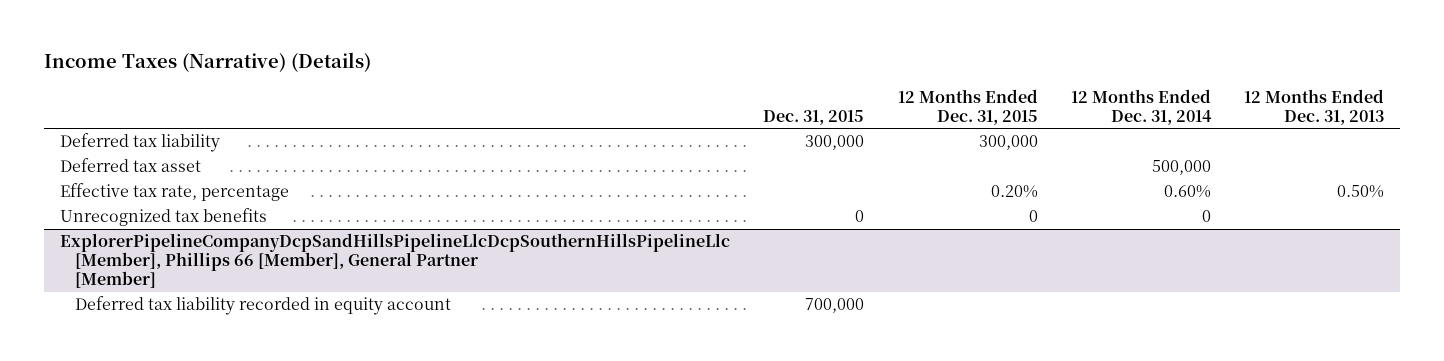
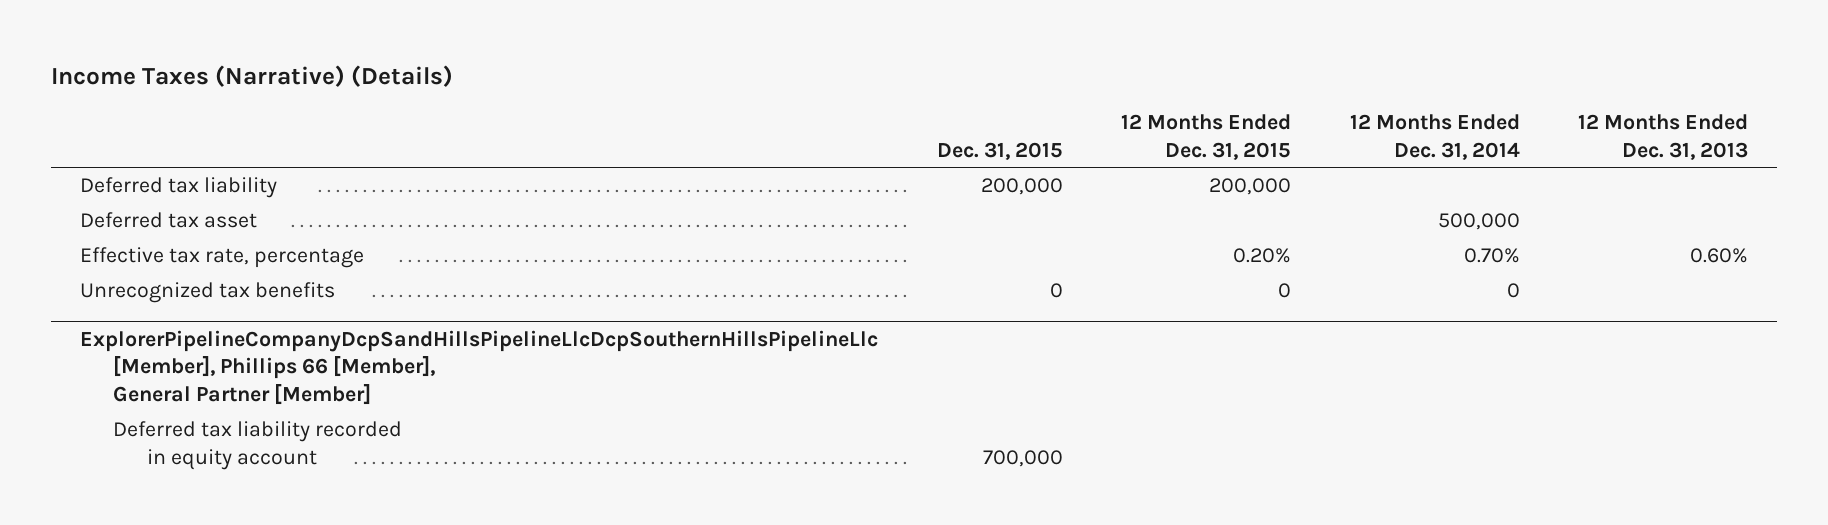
[805,135,865,151] 300,000 -> [980,178,1063,196] 200,000
[978,135,1038,151] 300,000 -> [1209,178,1292,196] 200,000
[1163,185,1211,199] 0.60% -> [1463,248,1520,264] 0.70%
[1336,185,1384,199] 0.50% -> [1690,248,1749,264] 0.60%

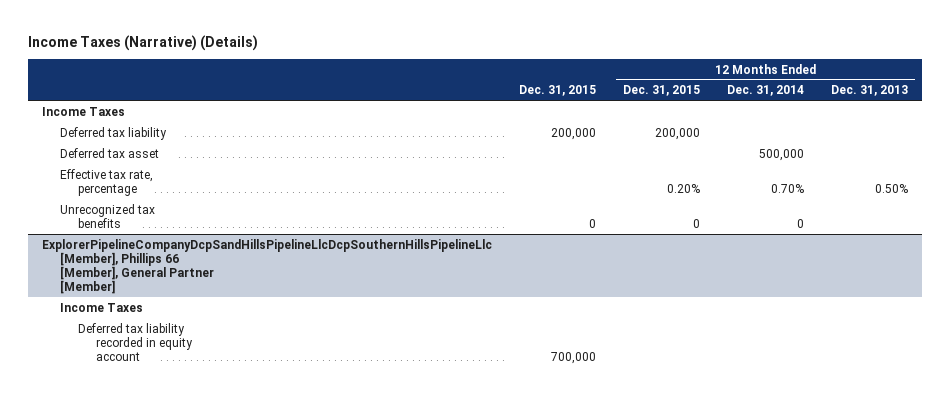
none -> [41,106,125,116] Income Taxes
[1690,248,1749,264] 0.60% -> [875,183,909,193] 0.50%
none -> [59,302,143,312] Income Taxes

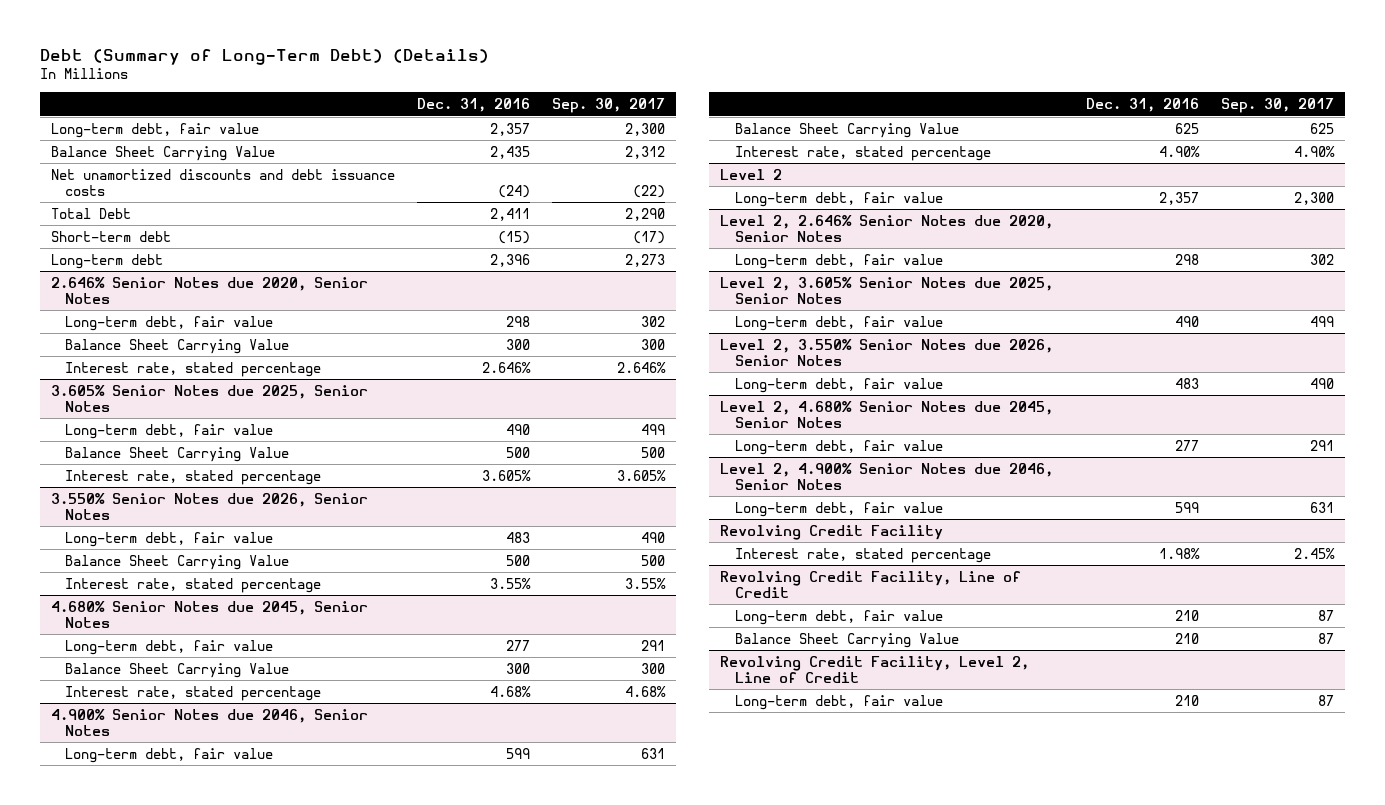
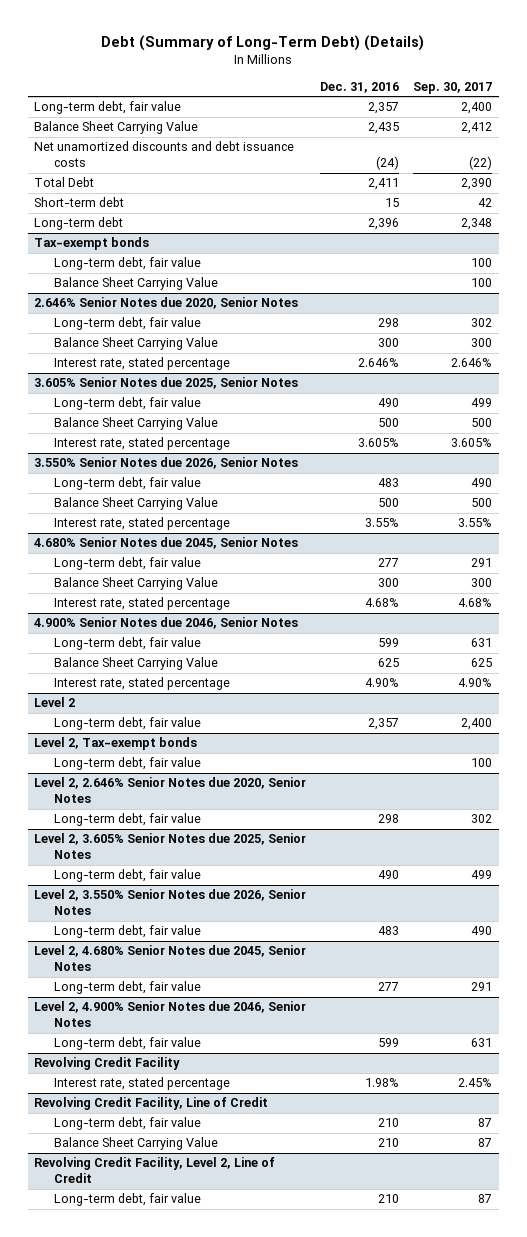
[624,122,665,136] 2,300 -> [461,102,493,115] 2,400
[624,145,665,159] 2,312 -> [461,122,493,135] 2,412
[624,207,665,221] 2,290 -> [461,178,493,191] 2,390
[497,230,530,244] (15) -> [385,198,400,208] 15
[632,230,665,244] (17) -> [478,198,493,208] 42
[624,253,665,267] 2,273 -> [461,218,493,231] 2,348
none -> [34,237,150,251] Tax-exempt bonds
none -> [54,257,202,271] Long-term debt, fair value
none -> [54,277,219,291] Balance Sheet Carrying Value
[1294,191,1335,205] 2,300 -> [461,718,493,731] 2,400
none -> [34,737,198,751] Level 2, Tax-exempt bonds
none -> [54,757,202,771] Long-term debt, fair value

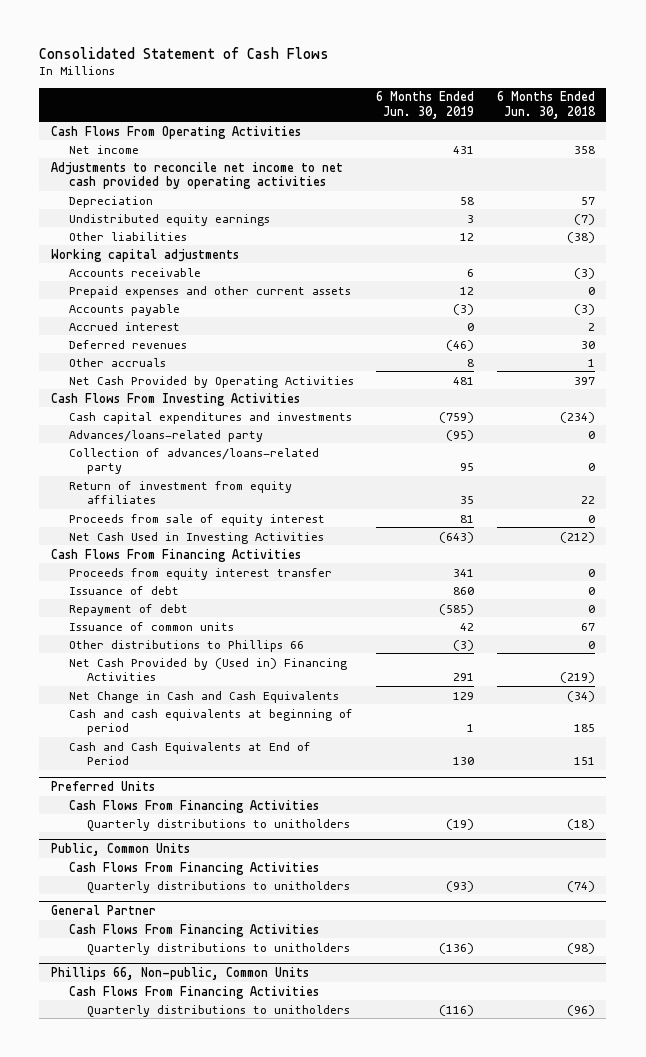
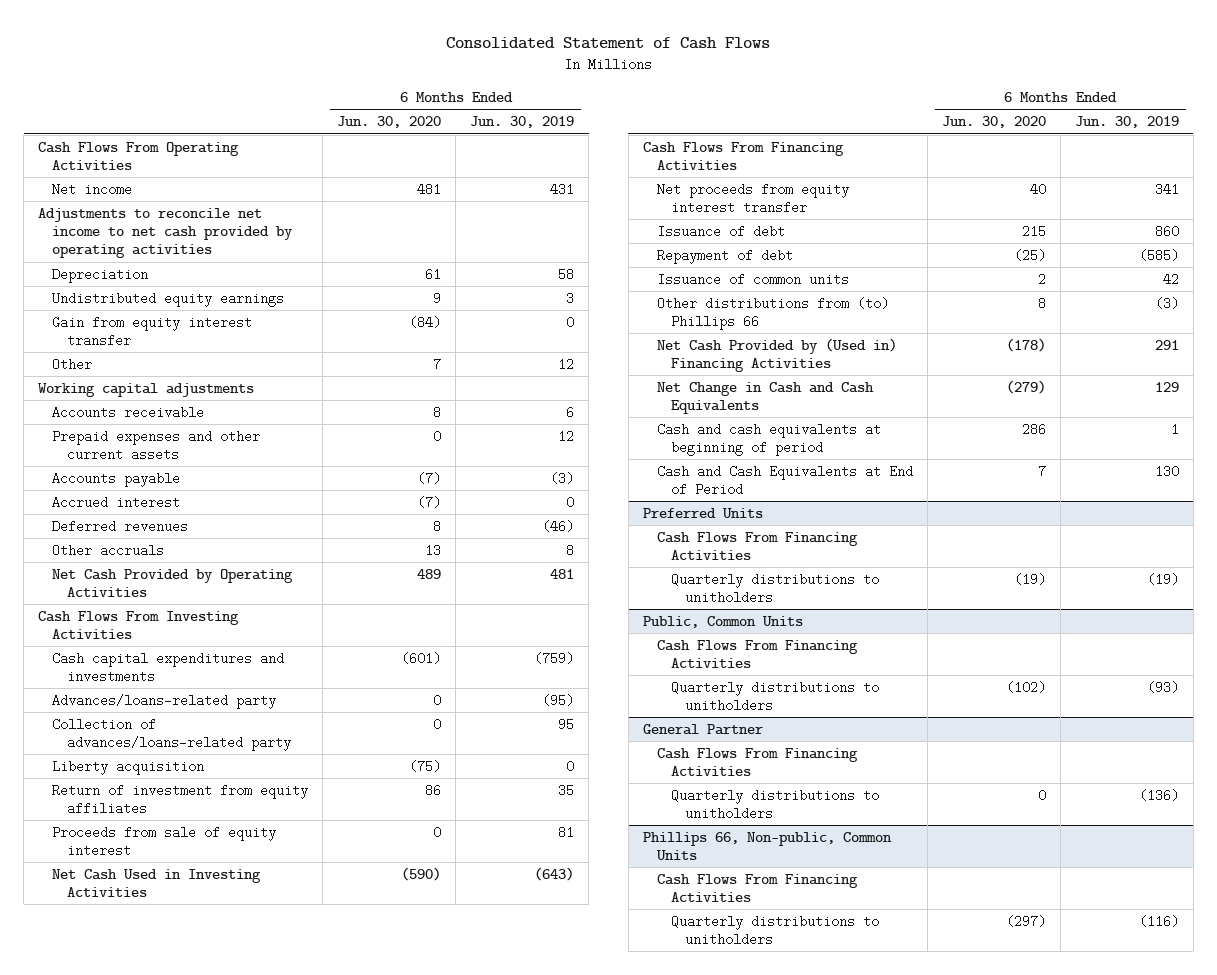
[497,91,597,120] 6 Months Ended Jun. 30, 2018 -> none
none -> [337,116,442,129] Jun. 30, 2020
none -> [52,315,253,348] Gain from equity interest transfer
[68,231,187,241] Other liabilities -> [52,357,93,371] Other
none -> [52,759,205,775] Liberty acquisition
[68,567,332,580] Proceeds from equity interest transfer -> [656,182,849,215] Net proceeds from equity interest transfer
[68,639,304,652] Other distributions to Phillips 66 -> [656,296,889,331] Other distributions from (to) Phillips 66

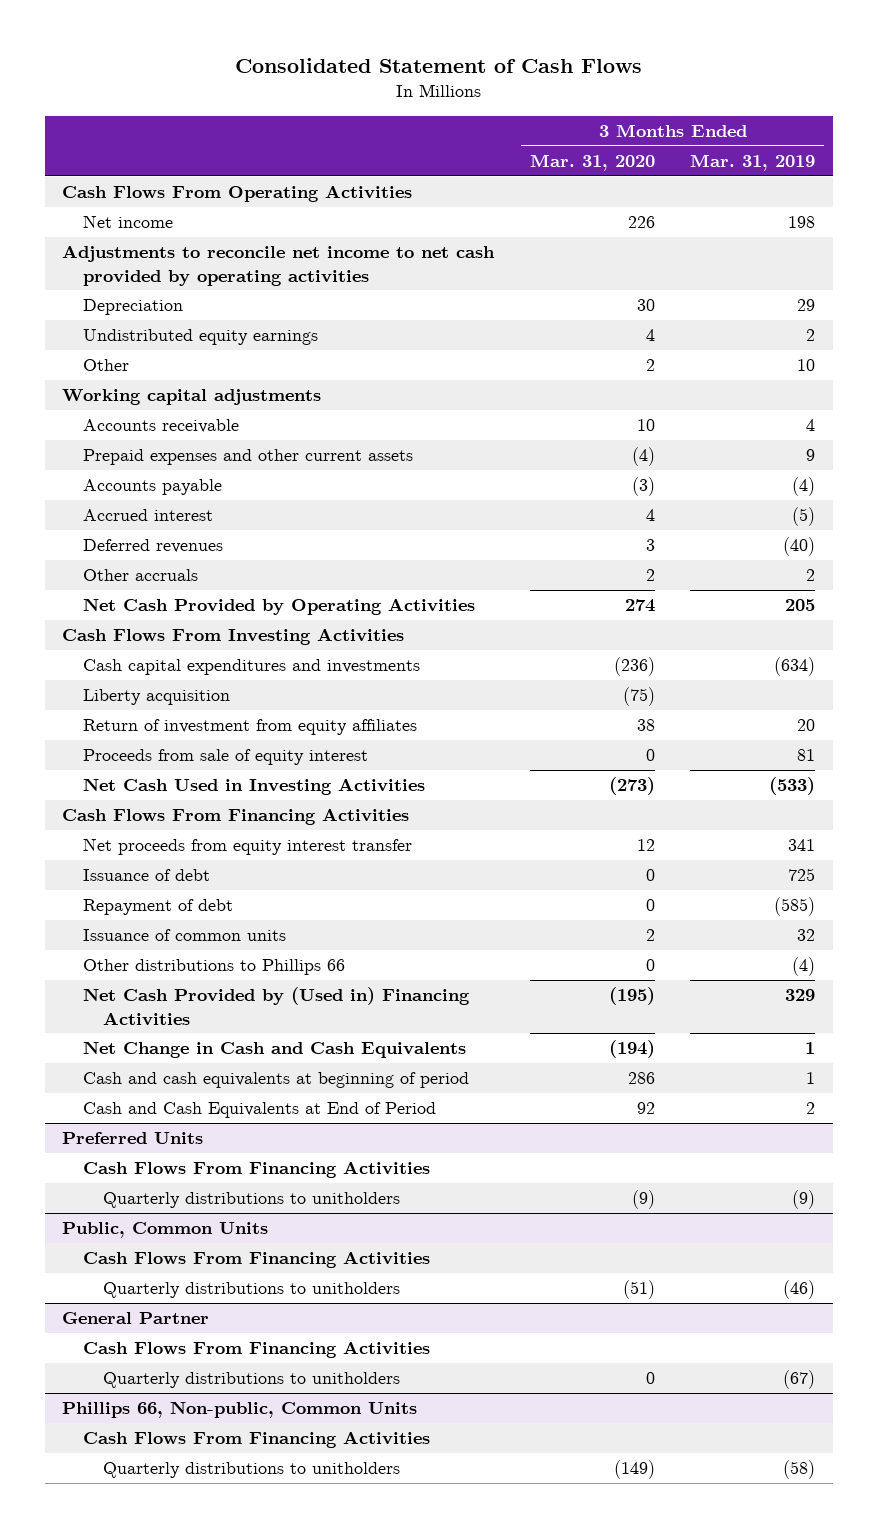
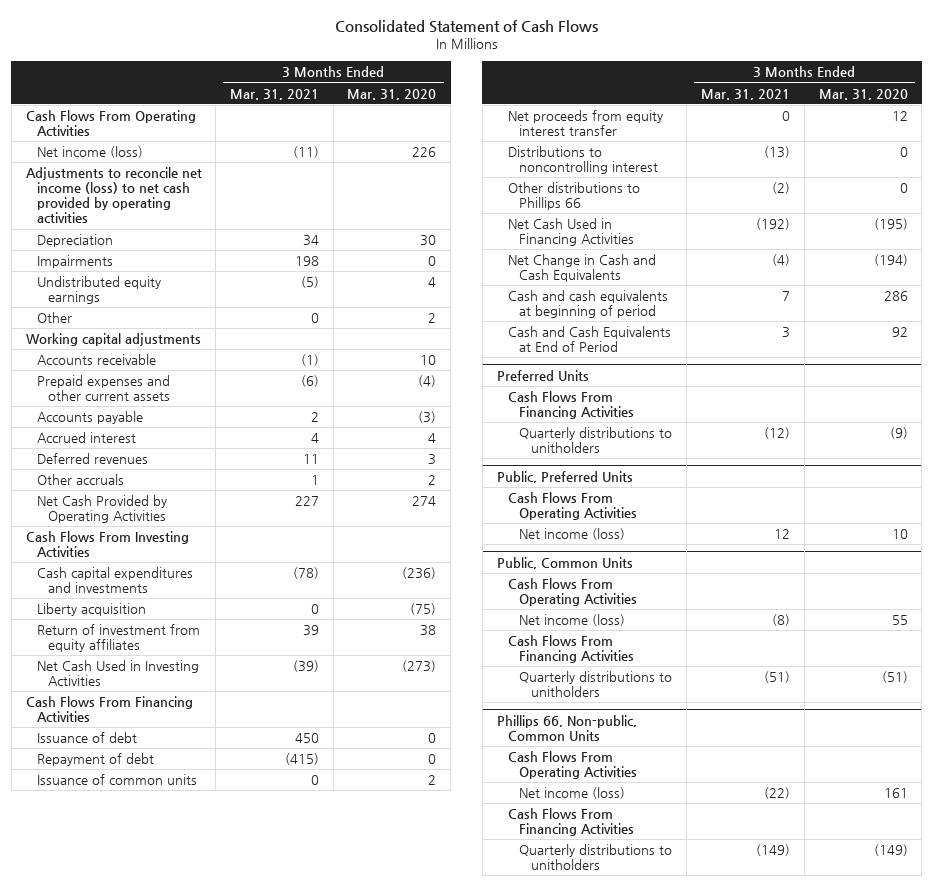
[690,153,816,171] Mar. 31, 2019 -> none
none -> [230,88,320,100] Mar. 31, 2021
[82,215,173,229] Net income -> [36,146,143,159] Net income (loss)
[62,245,496,286] Adjustments to reconcile net income to net cash provided by operating activities -> [25,167,202,224] Adjustments to reconcile net income (loss) to net cash provided by operating activities
none -> [36,255,113,269] Impairments
[82,749,368,766] Proceeds from sale of equity interest -> none
[82,838,412,856] Net proceeds from equity interest transfer -> [507,110,663,137] Net proceeds from equity interest transfer
none -> [507,146,659,175] Distributions to noncontrolling interest
[82,987,470,1026] Net Cash Provided by (Used in) Financing Activities -> [507,218,635,247] Net Cash Used in Financing Activities
none -> [496,470,633,483] Public, Preferred Units
none -> [507,492,638,521] Cash Flows From Operating Activities
none -> [519,528,626,541] Net income (loss)
none -> [507,578,638,607] Cash Flows From Operating Activities
none -> [519,614,626,627] Net income (loss)
[62,1312,210,1325] General Partner -> none
[82,1341,430,1359] Cash Flows From Financing Activities -> none
[102,1372,400,1389] Quarterly distributions to unitholders -> none
none -> [507,751,638,780] Cash Flows From Operating Activities
none -> [519,787,626,800] Net income (loss)

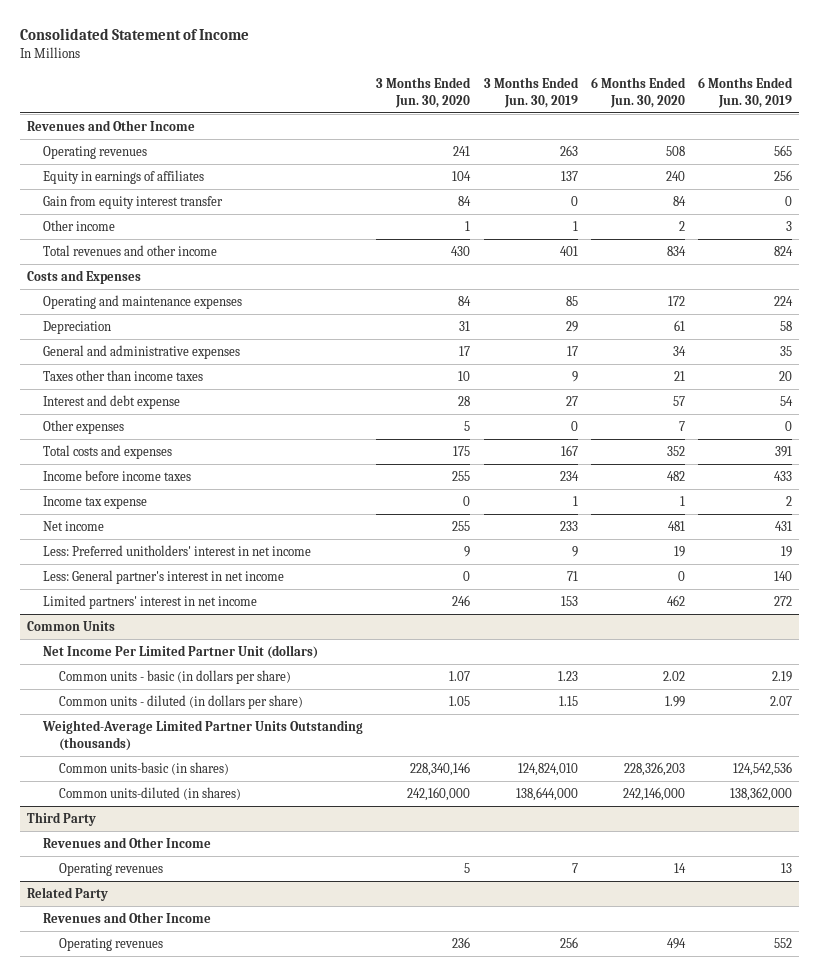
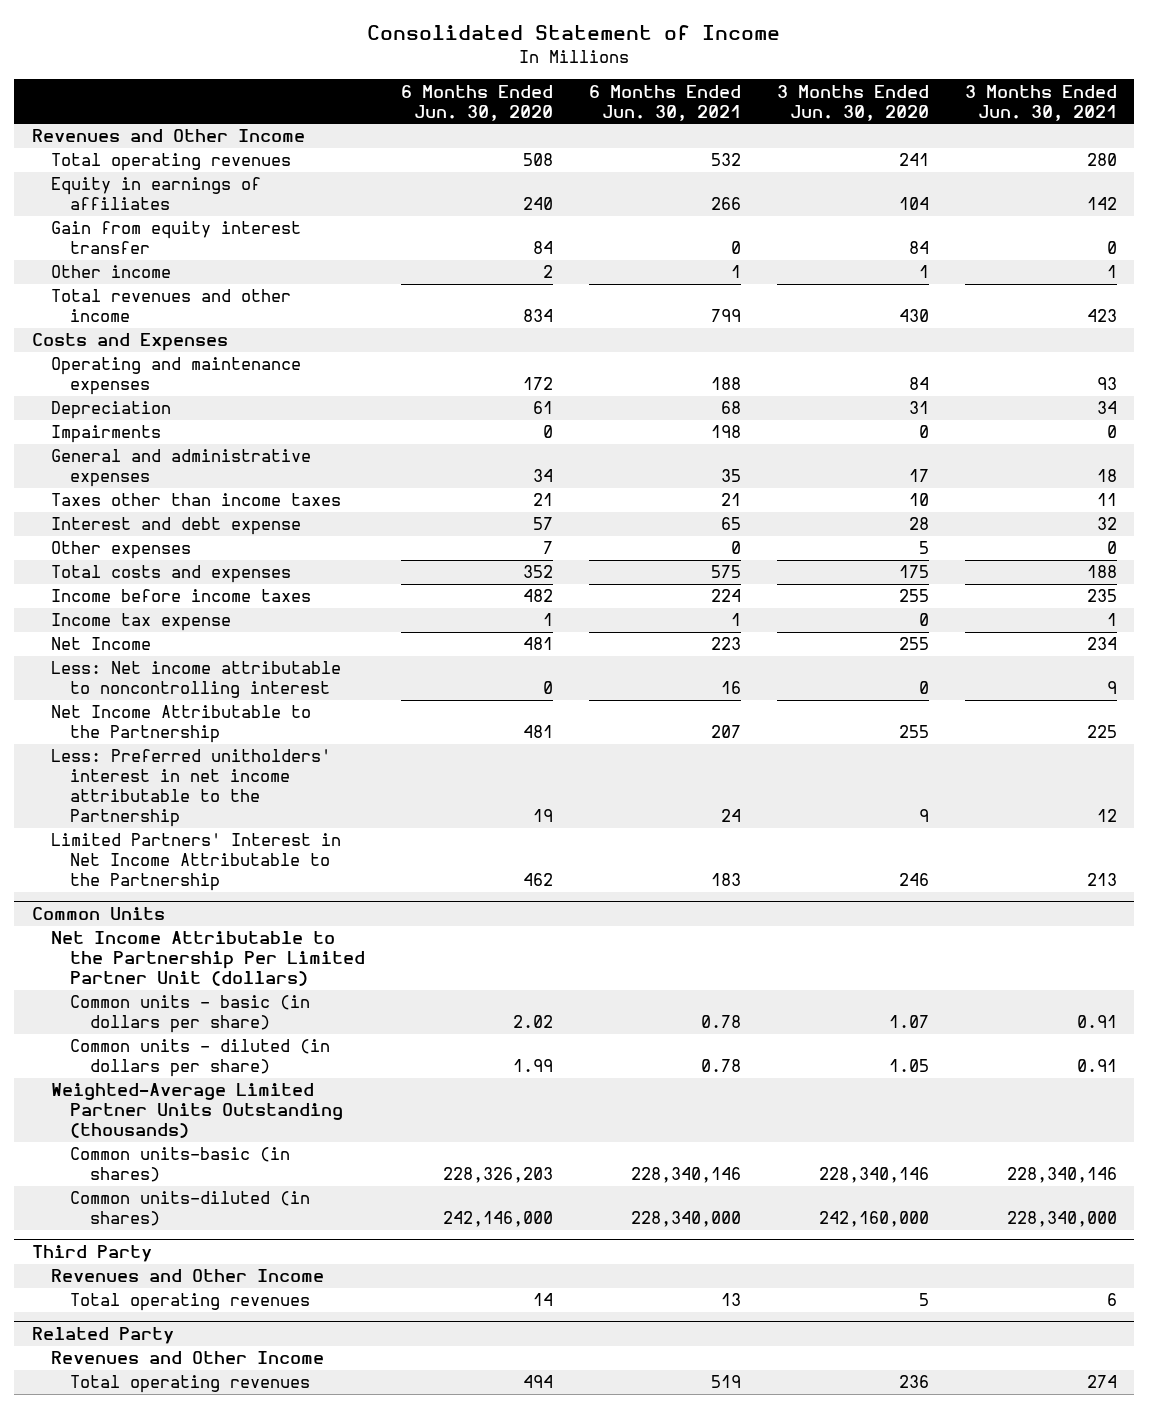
[483,76,579,108] 3 Months Ended Jun. 30, 2019 -> none
[698,76,794,108] 6 Months Ended Jun. 30, 2019 -> none
none -> [588,84,741,121] 6 Months Ended Jun. 30, 2021
none -> [964,84,1117,121] 3 Months Ended Jun. 30, 2021
[42,146,147,160] Operating revenues -> [51,153,292,172] Total operating revenues
none -> [51,425,162,444] Impairments
[42,570,284,585] Less: General partner's interest in net income -> none
none -> [51,637,152,651] Net Income
none -> [51,661,342,699] Less: Net income attributable to noncontrolling interest
[42,521,104,532] Net income -> [51,705,312,744] Net Income Attributable to the Partnership
[42,545,311,557] Less: Preferred unitholders' interest in net income -> [51,749,332,827] Less: Preferred unitholders' interest in net income attributable to the Partnership
[42,595,257,610] Limited partners' interest in net income -> [51,833,342,892] Limited Partners' Interest in Net Income Attributable to the Partnership
[42,645,318,660] Net Income Per Limited Partner Unit (dollars) -> [51,931,366,987] Net Income Attributable to the Partnership Per Limited Partner Unit (dollars)
[58,863,163,877] Operating revenues -> [70,1293,311,1312] Total operating revenues
[58,938,163,952] Operating revenues -> [70,1375,311,1394] Total operating revenues

